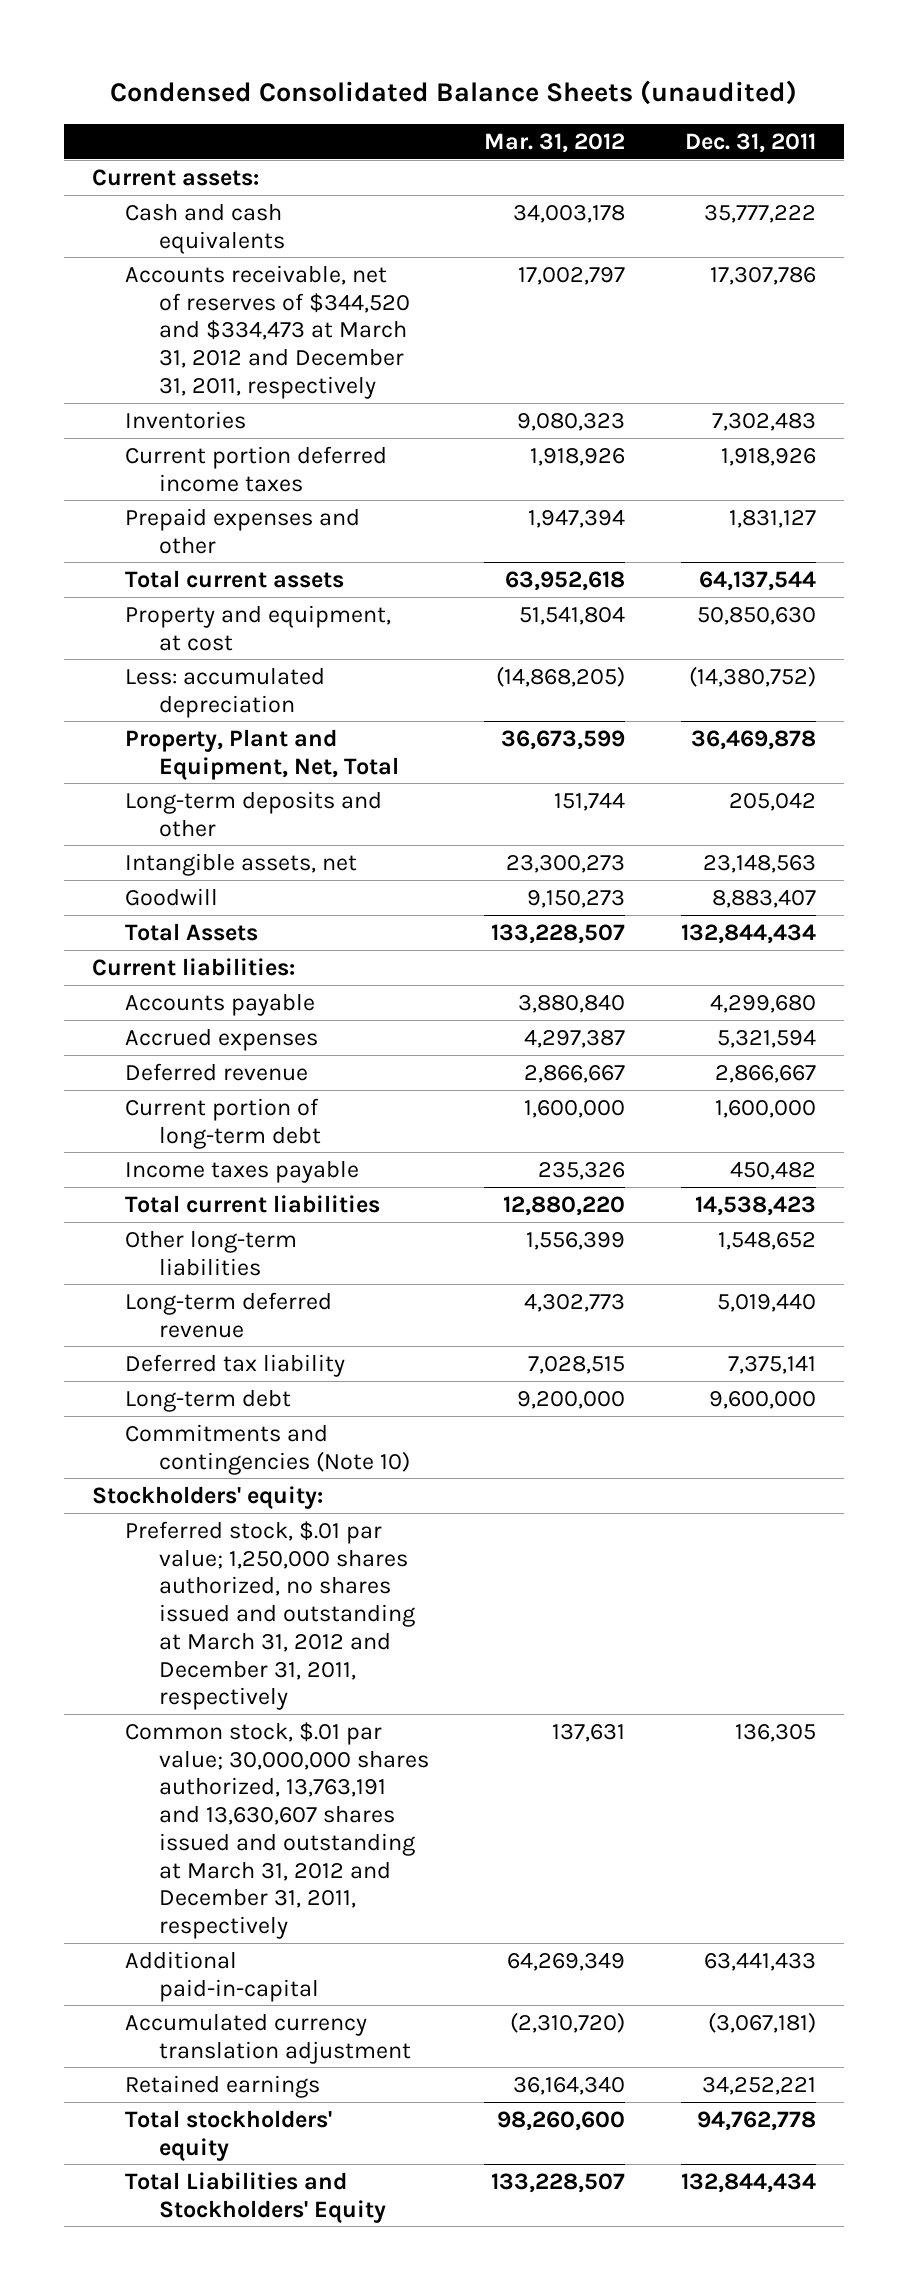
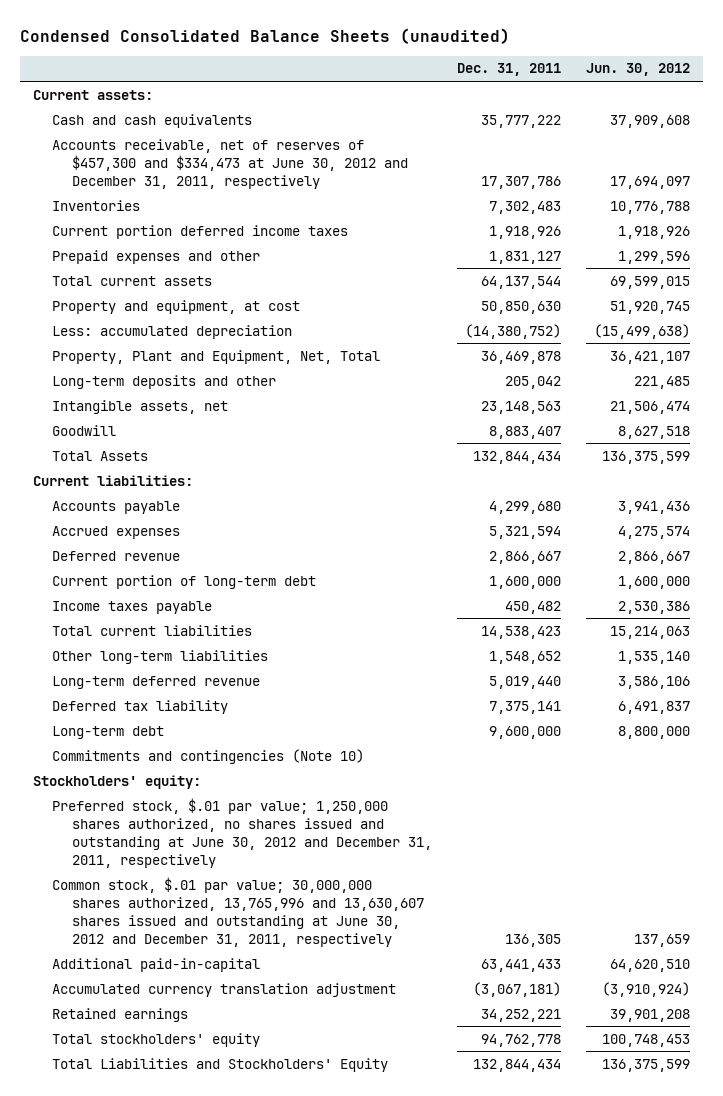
[484,132,626,153] Mar. 31, 2012 -> none
none -> [586,63,691,77] Jun. 30, 2012
[125,264,410,399] Accounts receivable, net of reserves of $344,520 and $334,473 at March 31, 2012 and December 31, 2011, respectively -> [52,138,408,189] Accounts receivable, net of reserves of $457,300 and $334,473 at June 30, 2012 and December 31, 2011, respectively
[125,1520,415,1711] Preferred stock, $.01 par value; 1,250,000 shares authorized, no shares issued and outstanding at March 31, 2012 and December 31, 2011, respectively -> [52,797,432,868] Preferred stock, $.01 par value; 1,250,000 shares authorized, no shares issued and outstanding at June 30, 2012 and December 31, 2011, respectively
[125,1721,429,1940] Common stock, $.01 par value; 30,000,000 shares authorized, 13,763,191 and 13,630,607 shares issued and outstanding at March 31, 2012 and December 31, 2011, respectively -> [52,876,424,947] Common stock, $.01 par value; 30,000,000 shares authorized, 13,765,996 and 13,630,607 shares issued and outstanding at June 30, 2012 and December 31, 2011, respectively

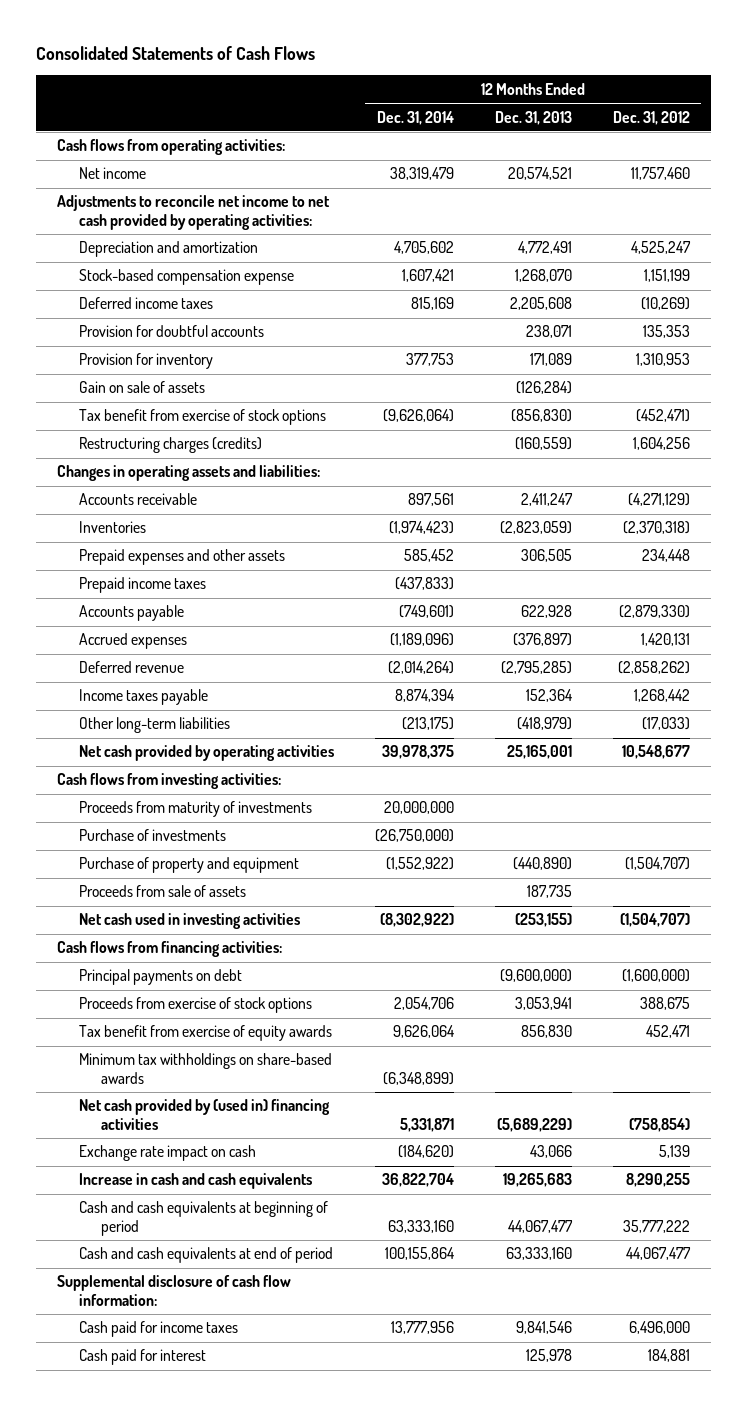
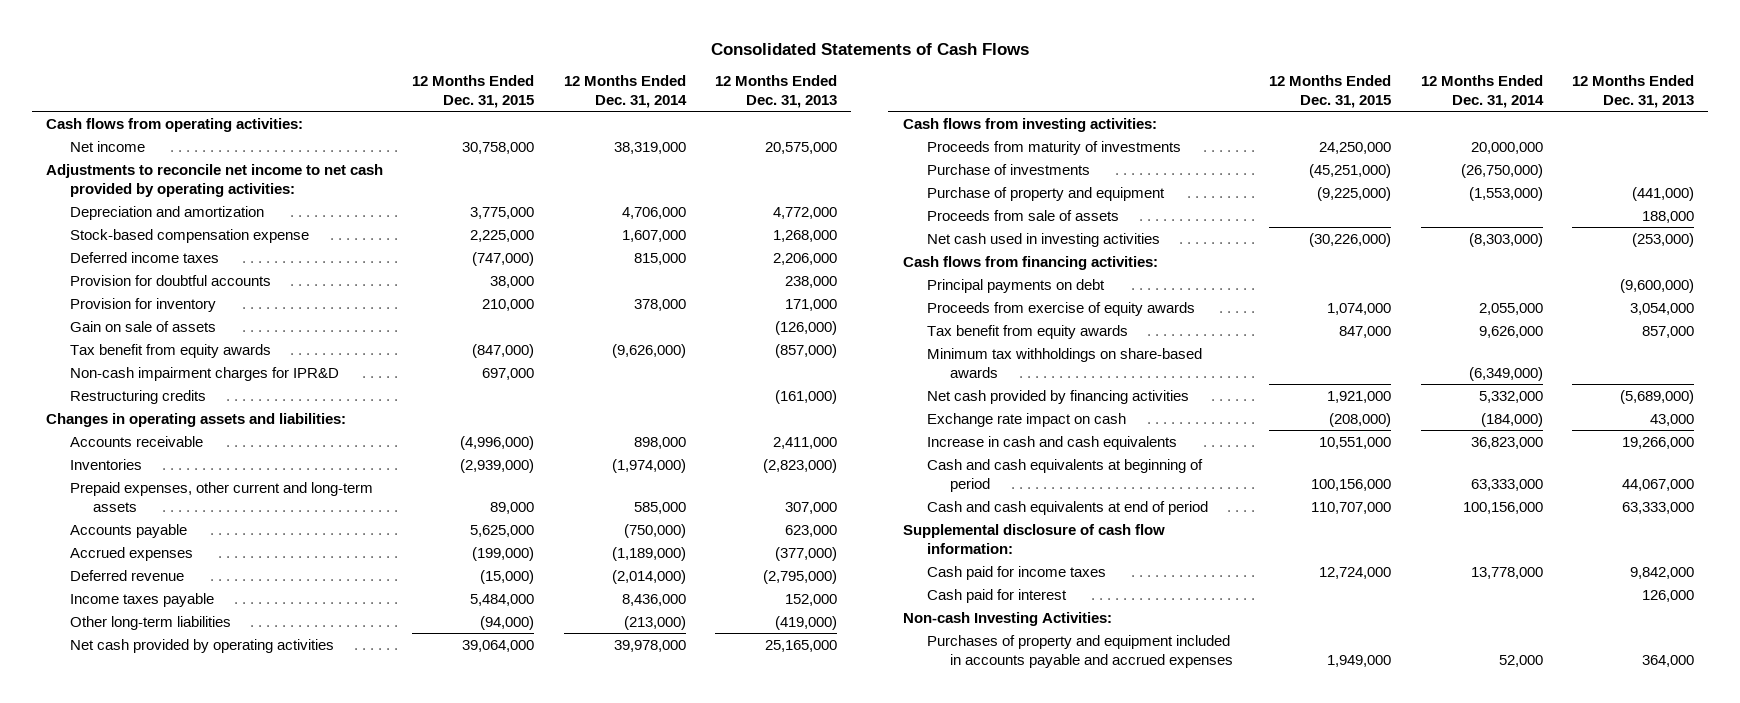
[613,110,691,125] Dec. 31, 2012 -> none
none -> [412,74,535,109] 12 Months Ended Dec. 31, 2015
[390,167,455,181] 38,319,479 -> [613,141,686,154] 38,319,000
[508,167,573,181] 20,574,521 -> [764,141,837,154] 20,575,000
[394,241,455,255] 4,705,602 -> [621,206,686,219] 4,706,000
[518,241,573,255] 4,772,491 -> [772,206,837,219] 4,772,000
[402,269,455,283] 1,607,421 -> [621,229,686,242] 1,607,000
[515,269,573,283] 1,268,070 -> [772,229,837,242] 1,268,000
[411,297,455,311] 815,169 -> [633,252,686,265] 815,000
[510,297,573,311] 2,205,608 -> [772,252,837,265] 2,206,000
[526,325,573,339] 238,071 -> [784,275,837,288] 238,000
[406,353,455,367] 377,753 -> [633,298,686,311] 378,000
[530,353,573,367] 171,089 -> [784,298,837,311] 171,000
[516,381,573,395] (126,284) -> [774,320,837,335] (126,000)
[79,409,327,426] Tax benefit from exercise of stock options -> [69,343,271,358] Tax benefit from equity awards
[383,409,455,423] (9,626,064) -> [611,343,686,358] (9,626,000)
[511,409,573,423] (856,830) -> [774,343,837,358] (857,000)
none -> [69,366,339,381] Non-cash impairment charges for IPR&D
[79,437,263,454] Restructuring charges (credits) -> [69,389,206,404] Restructuring credits
[515,437,573,451] (160,559) -> [774,389,837,404] (161,000)
[79,577,207,594] Prepaid income taxes -> none
[408,493,455,507] 897,561 -> [633,436,686,449] 898,000
[521,493,574,507] 2,411,247 -> [772,436,837,449] 2,411,000
[389,521,455,535] (1,974,423) -> [611,458,686,473] (1,974,000)
[500,521,573,535] (2,823,059) -> [762,458,837,473] (2,823,000)
[79,549,286,566] Prepaid expenses and other assets -> [69,481,373,512] Prepaid expenses, other current and long-term assets
[404,549,455,563] 585,452 -> [633,501,686,514] 585,000
[521,549,573,563] 306,505 -> [784,501,837,514] 307,000
[399,605,455,619] (749,601) -> [623,523,686,538] (750,000)
[521,605,573,619] 622,928 -> [784,524,837,537] 623,000
[390,633,455,647] (1,189,096) -> [611,546,686,561] (1,189,000)
[513,633,573,647] (376,897) -> [774,546,837,561] (377,000)
[388,661,455,675] (2,014,264) -> [611,569,686,584] (2,014,000)
[501,661,573,675] (2,795,285) -> [762,569,837,584] (2,795,000)
[395,689,456,703] 8,874,394 -> [621,593,686,606] 8,436,000
[526,689,574,703] 152,364 -> [784,593,837,606] 152,000
[402,717,455,731] (213,175) -> [623,615,686,630] (213,000)
[517,717,573,731] (418,979) -> [774,615,837,630] (419,000)
[382,745,455,760] 39,978,375 -> [613,639,686,652] 39,978,000
[507,745,573,760] 25,165,001 -> [764,639,837,652] 25,165,000
[386,857,455,871] (1,552,922) -> [1468,186,1543,201] (1,553,000)
[513,857,573,871] (440,890) -> [1631,186,1694,201] (441,000)
[527,885,573,899] 187,735 -> [1641,210,1694,223] 188,000
[380,913,455,928] (8,302,922) -> [1468,232,1543,247] (8,303,000)
[515,913,573,928] (253,155) -> [1631,232,1694,247] (253,000)
[79,997,313,1014] Proceeds from exercise of stock options -> [926,301,1195,316] Proceeds from exercise of equity awards
[394,997,455,1011] 2,054,706 -> [1478,302,1543,315] 2,055,000
[515,997,573,1011] 3,053,941 -> [1629,302,1694,315] 3,054,000
[79,1025,333,1042] Tax benefit from exercise of equity awards -> [926,324,1128,339] Tax benefit from equity awards
[393,1025,456,1039] 9,626,064 -> [1478,325,1543,338] 9,626,000
[521,1025,573,1039] 856,830 -> [1641,325,1694,338] 857,000
[383,1072,455,1086] (6,348,899) -> [1468,366,1543,381] (6,349,000)
[79,1099,331,1131] Net cash provided by (used in) financing activities -> [926,389,1189,404] Net cash provided by financing activities
[400,1118,455,1133] 5,331,871 -> [1478,390,1543,403] 5,332,000
[497,1118,573,1133] (5,689,229) -> [1619,389,1694,404] (5,689,000)
[398,1145,455,1159] (184,620) -> [1480,412,1543,427] (184,000)
[530,1145,573,1159] 43,066 -> [1649,413,1694,426] 43,000
[382,1173,455,1188] 36,822,704 -> [1470,436,1543,449] 36,823,000
[503,1173,573,1188] 19,265,683 -> [1621,436,1694,449] 19,266,000
[388,1220,455,1234] 63,333,160 -> [1470,478,1543,491] 63,333,000
[508,1220,574,1234] 44,067,477 -> [1621,478,1694,491] 44,067,000
[385,1247,456,1261] 100,155,864 -> [1462,501,1543,514] 100,156,000
[506,1247,573,1261] 63,333,160 -> [1621,501,1694,514] 63,333,000
[391,1321,455,1335] 13,777,956 -> [1470,566,1543,579] 13,778,000
[516,1321,573,1335] 9,841,546 -> [1629,566,1694,579] 9,842,000
[526,1349,573,1363] 125,978 -> [1641,589,1694,602] 126,000
none -> [903,611,1113,626] Non-cash Investing Activities:
none -> [926,634,1234,668] Purchases of property and equipment included in accounts payable and accrued expenses

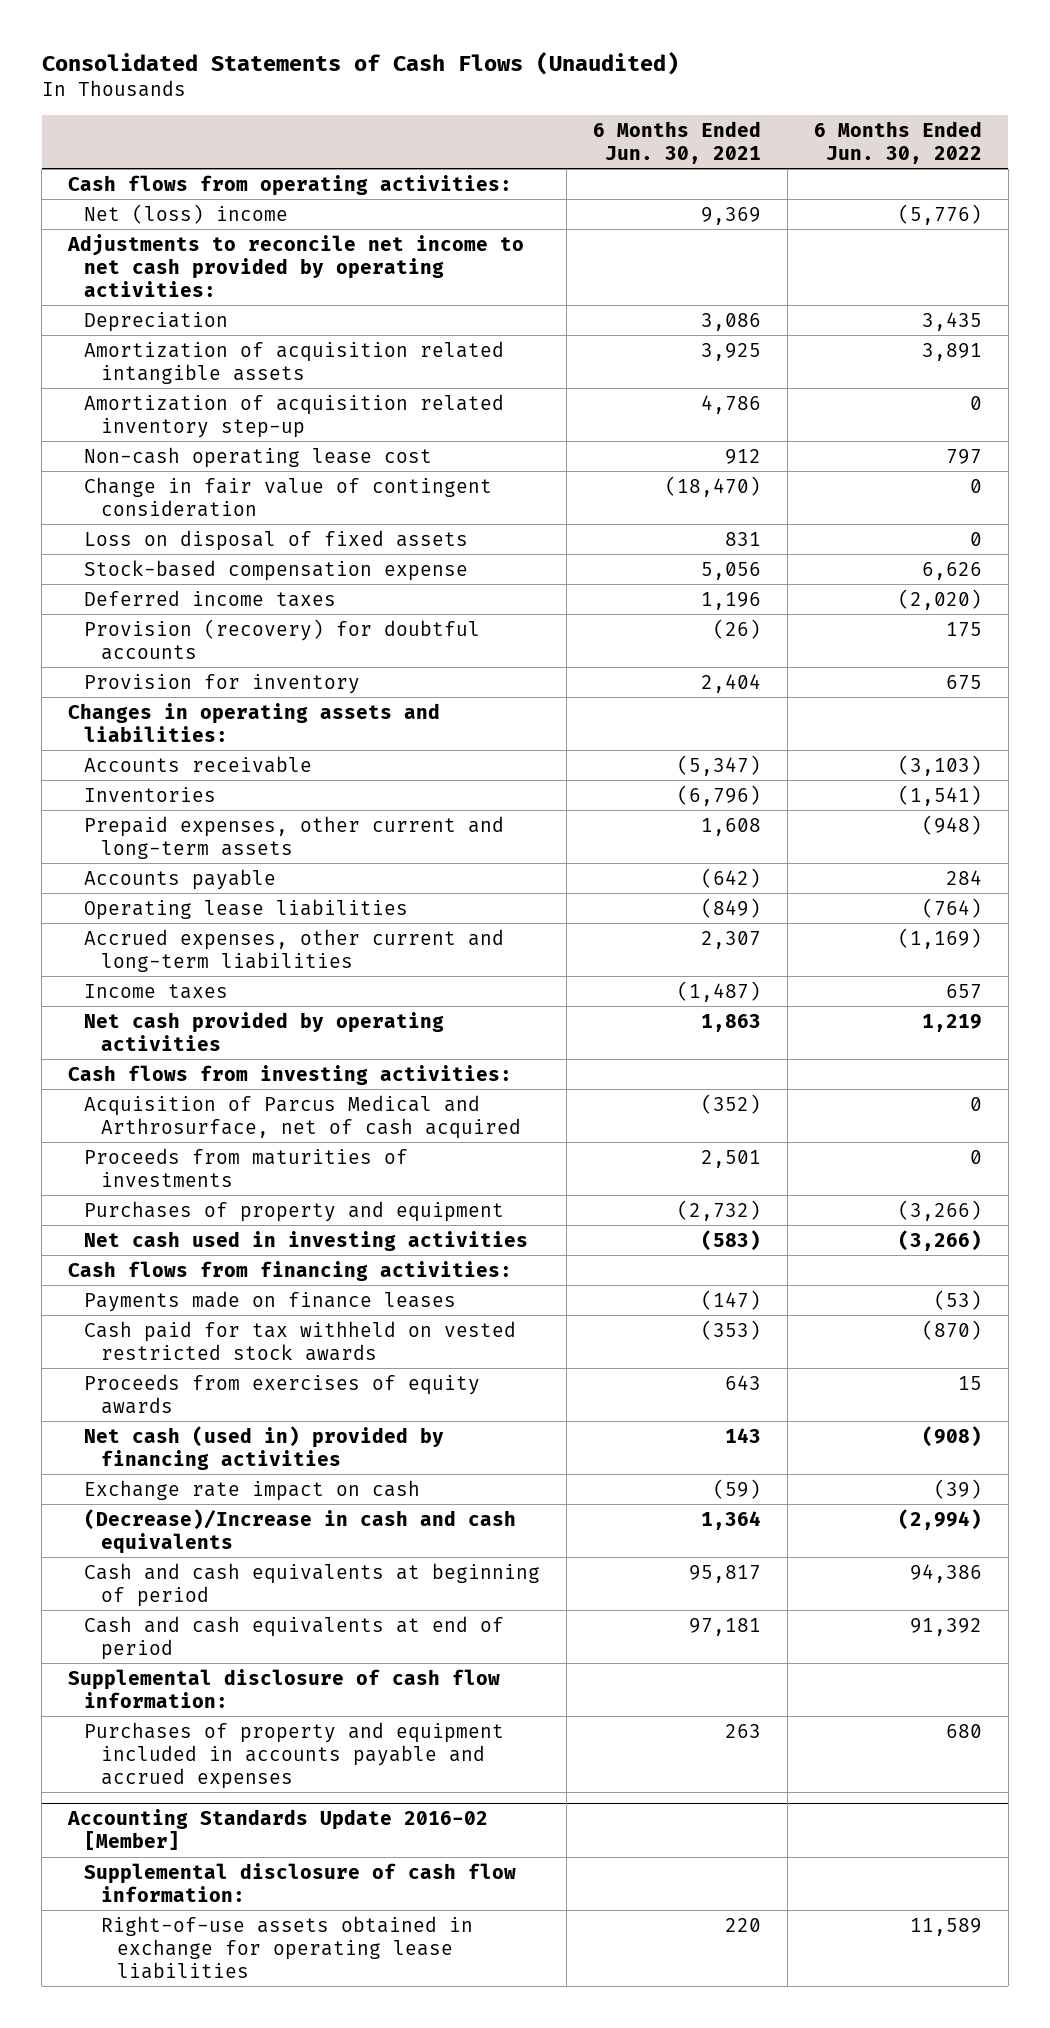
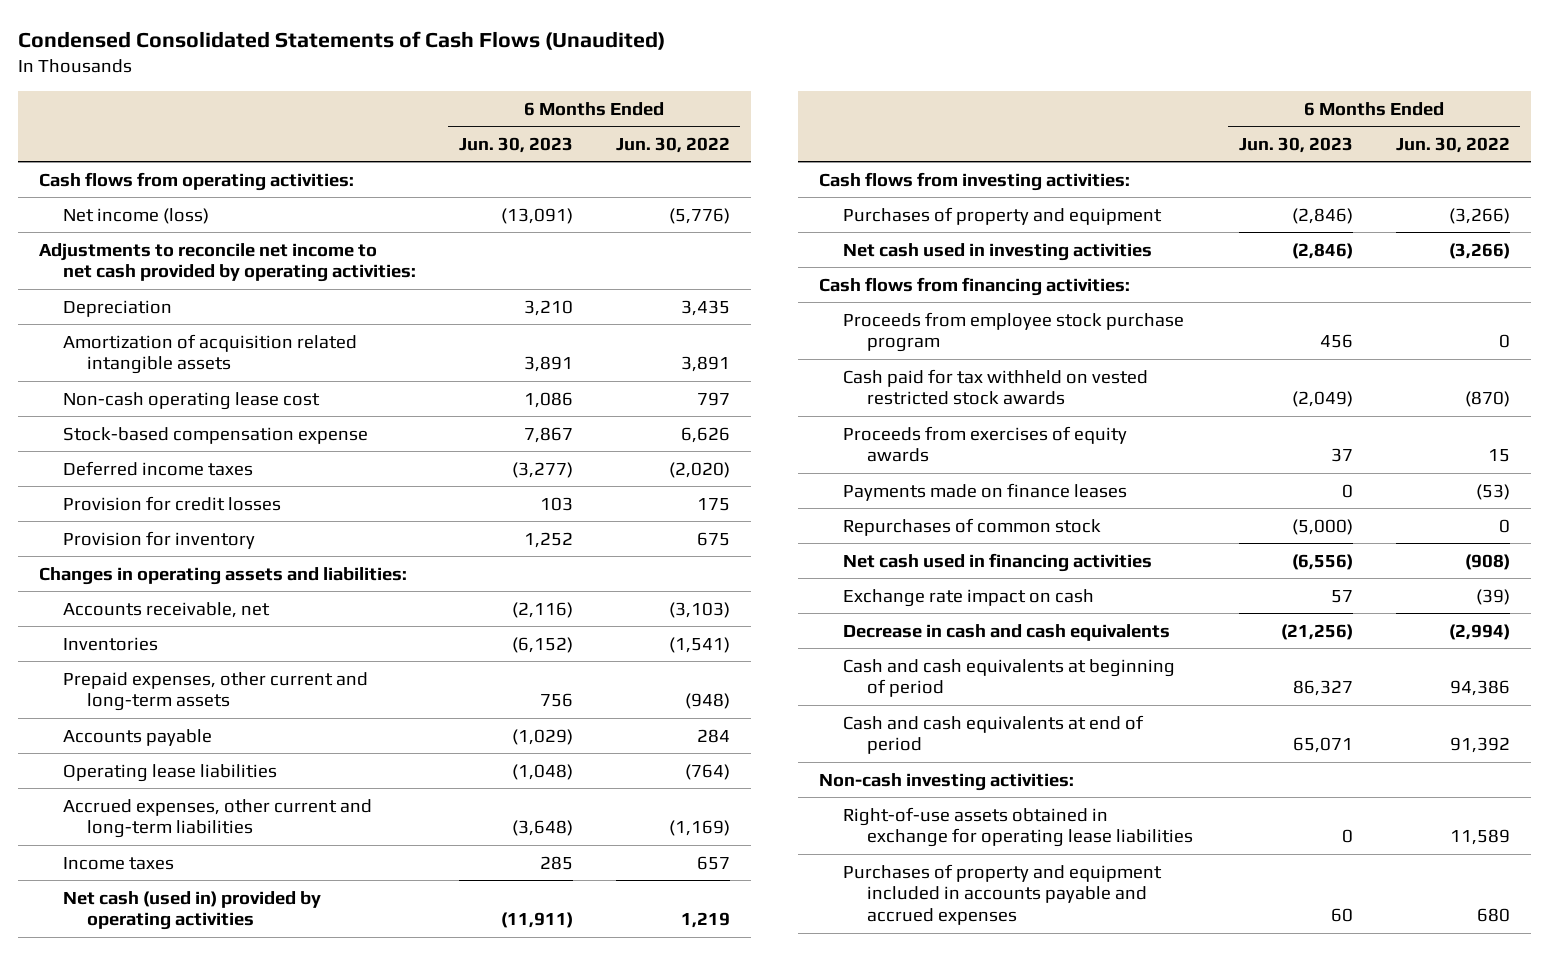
[41,51,679,75] Consolidated Statements of Cash Flows (Unaudited) -> [17,30,665,50] Condensed Consolidated Statements of Cash Flows (Unaudited)
[593,120,762,164] 6 Months Ended Jun. 30, 2021 -> none
none -> [459,136,574,153] Jun. 30, 2023
[84,203,289,224] Net (loss) income -> [63,207,210,224] Net income (loss)
[84,393,505,438] Amortization of acquisition related inventory step-up -> none
[84,476,493,517] Change in fair value of contingent consideration -> none
[84,529,469,551] Loss on disposal of fixed assets -> none
[84,618,481,660] Provision (recovery) for doubtful accounts -> [63,495,282,511] Provision for credit losses
[84,755,313,773] Accounts receivable -> [63,601,271,618] Accounts receivable, net
[84,1011,445,1051] Net cash provided by operating activities -> [63,890,322,931] Net cash (used in) provided by operating activities
[84,1094,521,1139] Acquisition of Parcus Medical and Arthrosurface, net of cash acquired -> none
[84,1147,409,1187] Proceeds from maturities of investments -> none
none -> [843,311,1185,353] Proceeds from employee stock purchase program
[84,1290,457,1312] Payments made on finance leases -> [843,482,1128,501] Payments made on finance leases
none -> [843,517,1102,536] Repurchases of common stock
[84,1425,445,1470] Net cash (used in) provided by financing activities -> [843,552,1153,572] Net cash used in financing activities
[84,1508,517,1554] (Decrease)/Increase in cash and cash equivalents -> [843,623,1171,641] Decrease in cash and cash equivalents
[68,1668,501,1708] Supplemental disclosure of cash flow information: -> none
[67,1809,489,1851] Accounting Standards Update 2016-02 [Member] -> none
[84,1862,517,1902] Supplemental disclosure of cash flow information: -> none
none -> [819,772,1075,791] Non-cash investing activities:
[84,1721,505,1789] Purchases of property and equipment included in accounts payable and accrued expenses -> [843,863,1163,926] Purchases of property and equipment included in accounts payable and accrued expenses

